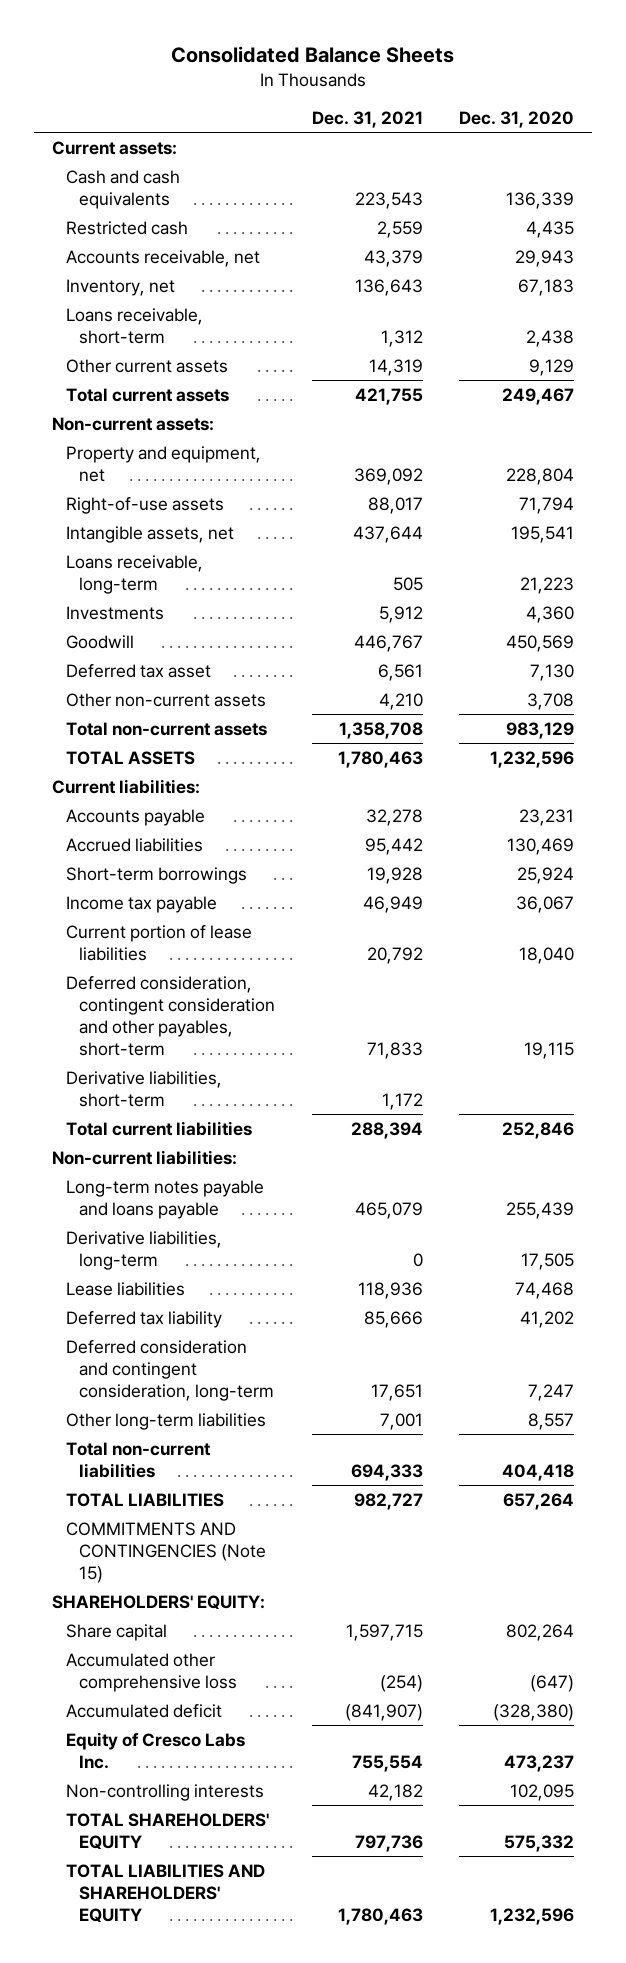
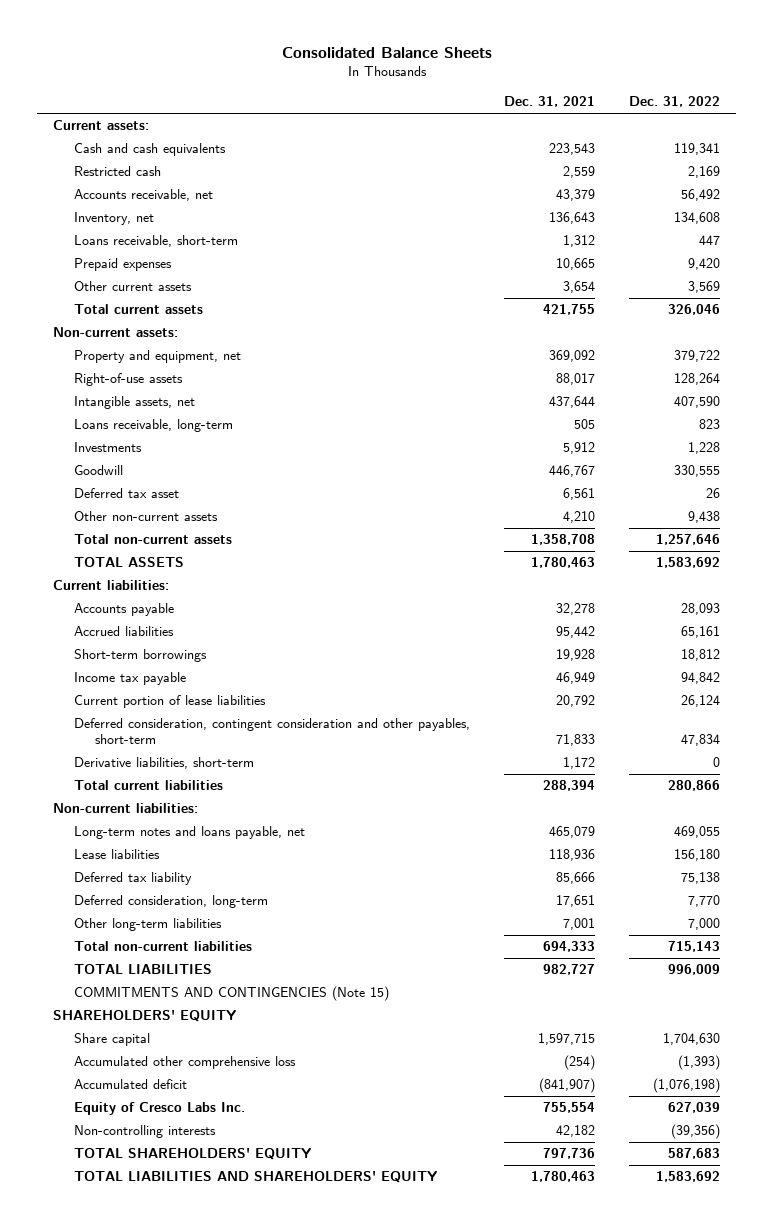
[458,110,574,128] Dec. 31, 2020 -> none
none -> [628,96,720,108] Dec. 31, 2022
none -> [74,258,173,272] Prepaid expenses
[368,358,423,376] 14,319 -> [562,281,595,294] 3,654
[65,1230,222,1270] Derivative liabilities, long-term -> none
[65,1179,264,1219] Long-term notes payable and loans payable -> [74,826,306,840] Long-term notes and loans payable, net
[65,1339,275,1402] Deferred consideration and contingent consideration, long-term -> [74,895,269,909] Deferred consideration, long-term
[52,1594,266,1610] SHAREHOLDERS' EQUITY: -> [53,1010,237,1023] SHAREHOLDERS' EQUITY

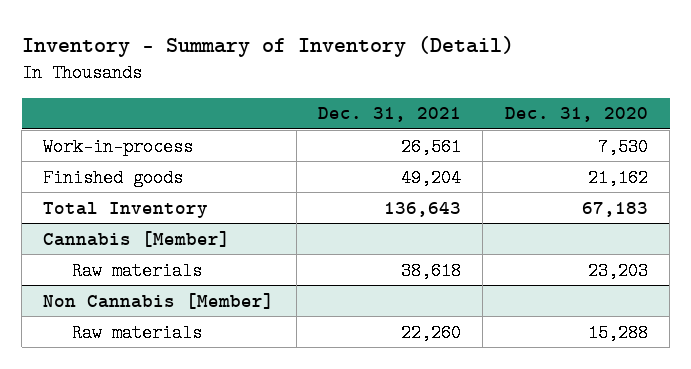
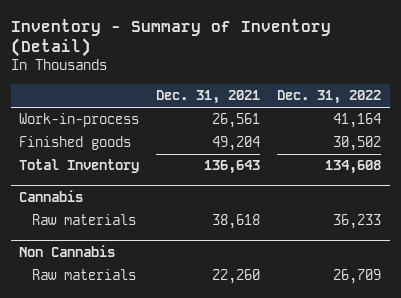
[504,107,648,123] Dec. 31, 2020 -> none
none -> [277,90,382,105] Dec. 31, 2022
[43,230,231,247] Cannabis [Member] -> [19,189,84,202] Cannabis
[43,292,275,309] Non Cannabis [Member] -> [19,244,116,257] Non Cannabis

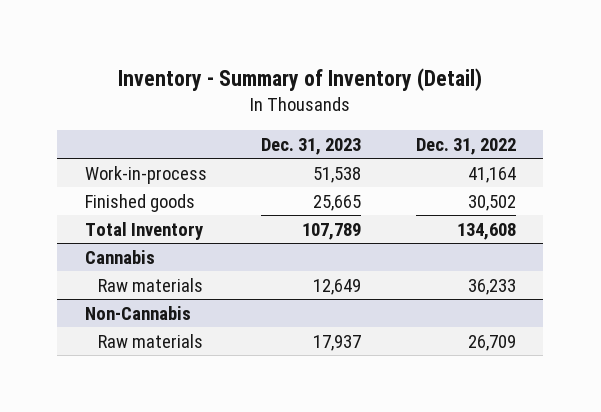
[156,90,261,105] Dec. 31, 2021 -> none
none -> [261,137,362,155] Dec. 31, 2023
[19,244,116,257] Non Cannabis -> [84,305,191,320] Non-Cannabis

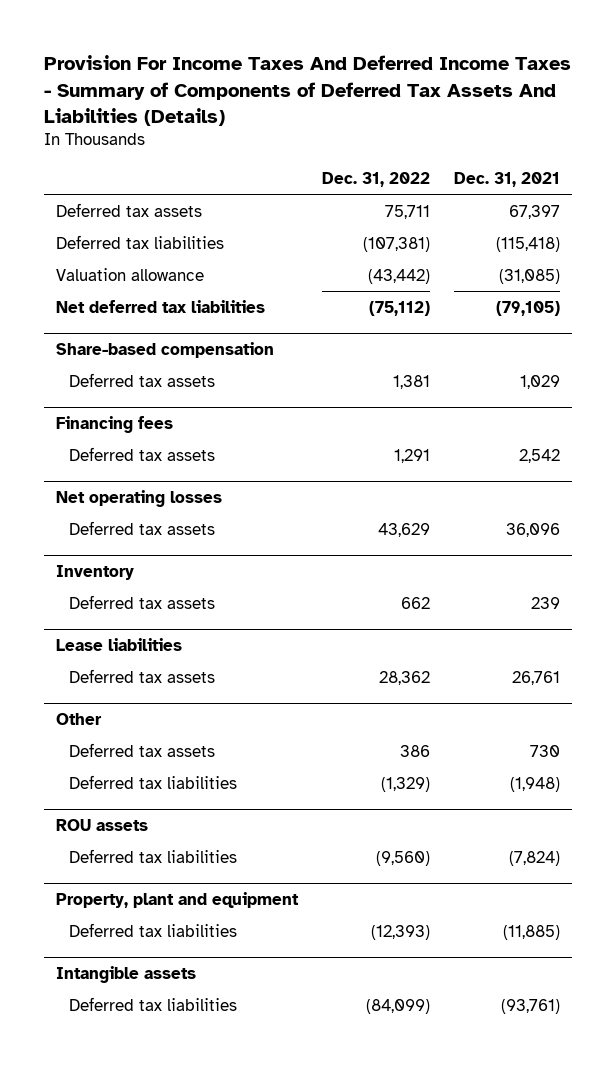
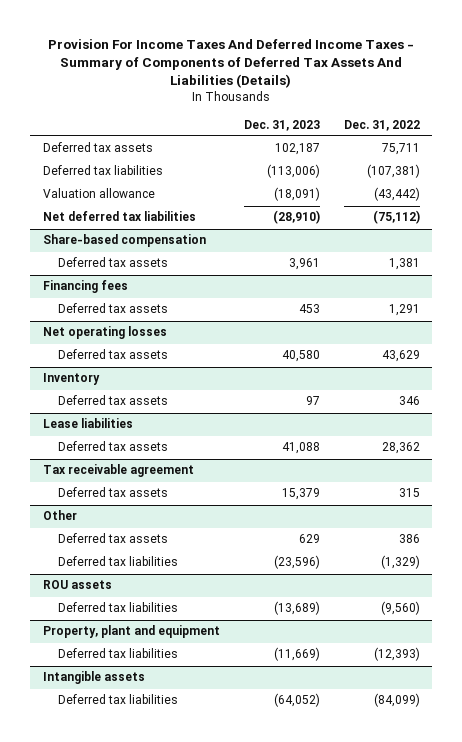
[454,171,561,187] Dec. 31, 2021 -> none
none -> [243,119,320,131] Dec. 31, 2023
[401,596,431,609] 662 -> [398,396,420,406] 346
none -> [42,464,194,478] Tax receivable agreement
none -> [58,487,169,498] Deferred tax assets

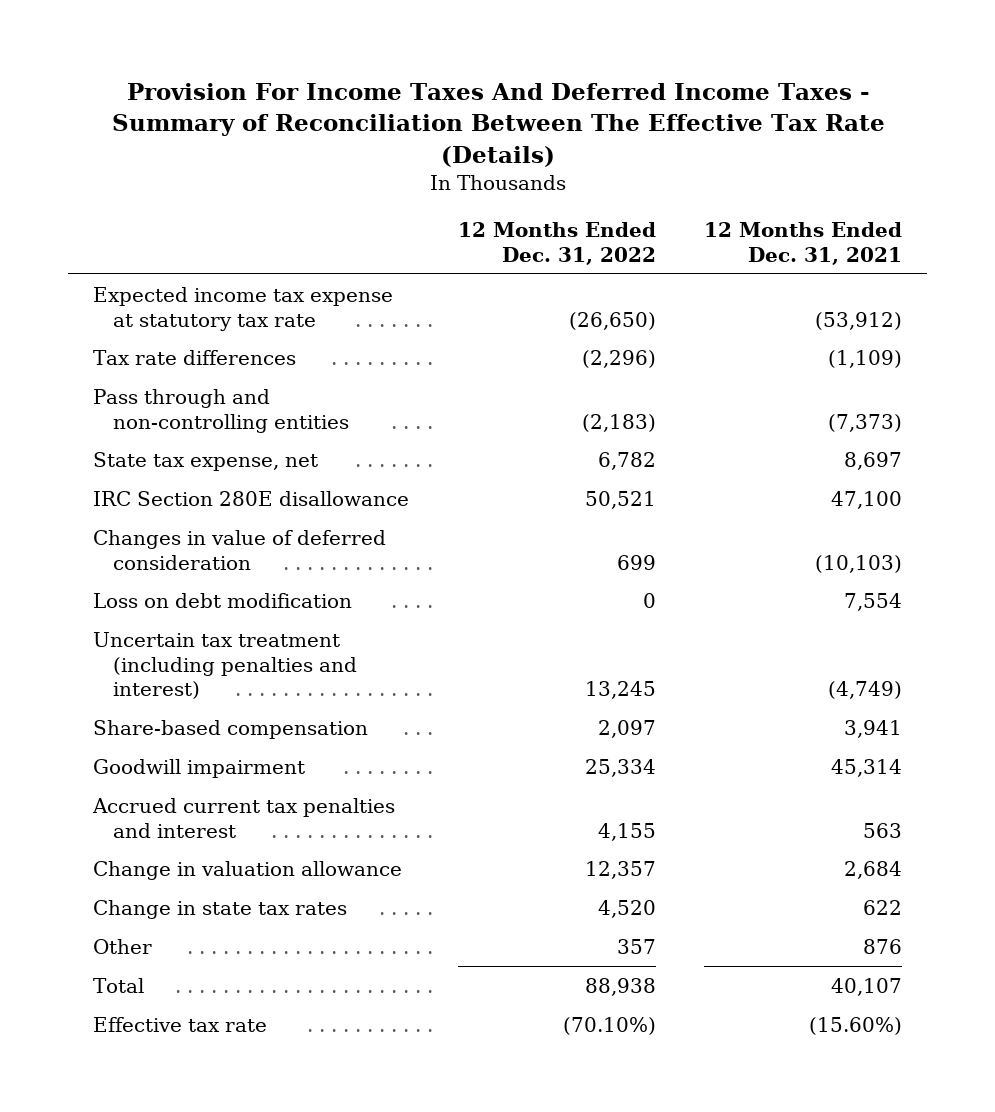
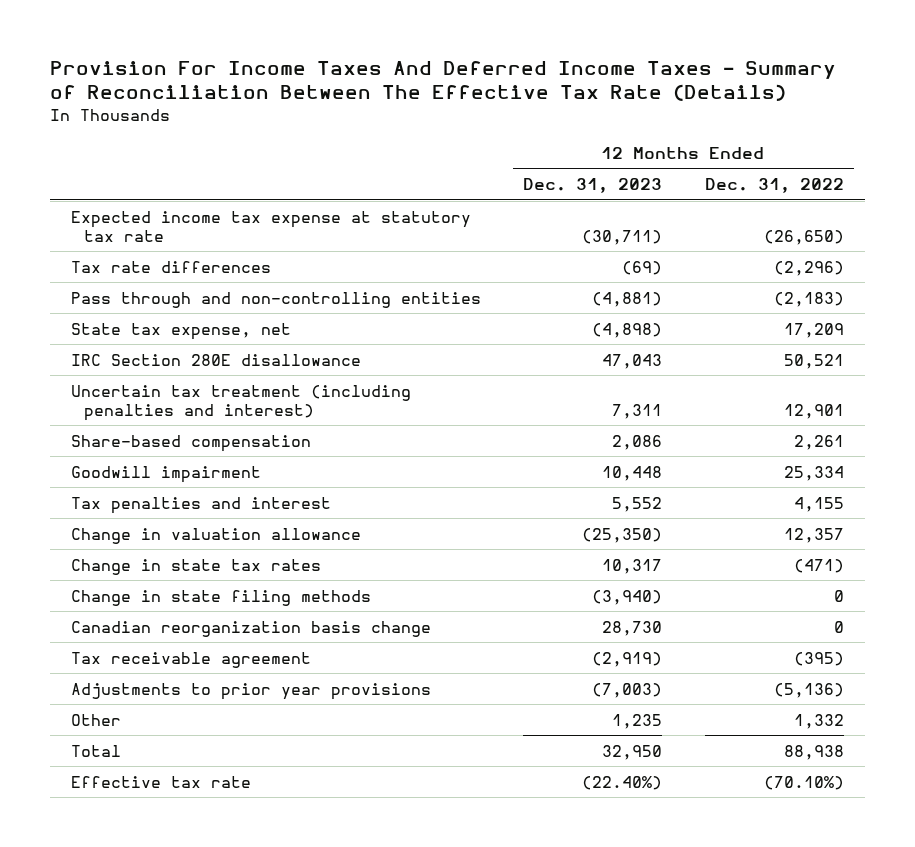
[704,221,903,265] 12 Months Ended Dec. 31, 2021 -> none
none -> [523,178,663,194] Dec. 31, 2023
[597,451,656,470] 6,782 -> [783,322,844,338] 17,209
[92,529,386,570] Changes in value of deferred consideration -> none
[92,592,352,608] Loss on debt modification -> none
[584,681,656,700] 13,245 -> [783,403,844,419] 12,901
[597,719,656,738] 2,097 -> [793,434,844,450] 2,261
[91,797,395,838] Accrued current tax penalties and interest -> [71,496,332,514] Tax penalties and interest
[597,899,656,918] 4,520 -> [793,558,844,573] (471)
none -> [71,589,372,606] Change in state filing methods
none -> [71,620,432,637] Canadian reorganization basis change
none -> [71,651,312,668] Tax receivable agreement
none -> [71,682,432,700] Adjustments to prior year provisions
[616,938,656,954] 357 -> [793,713,844,729] 1,332

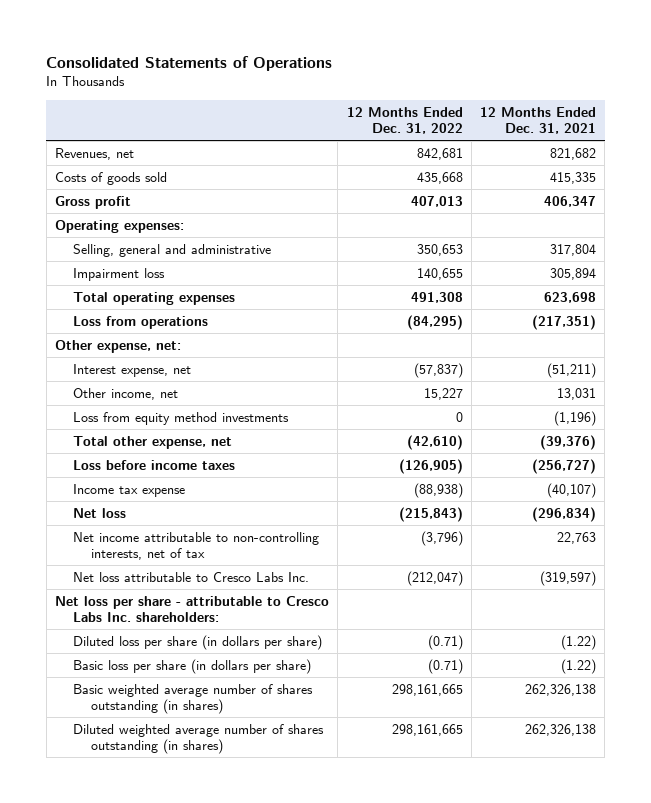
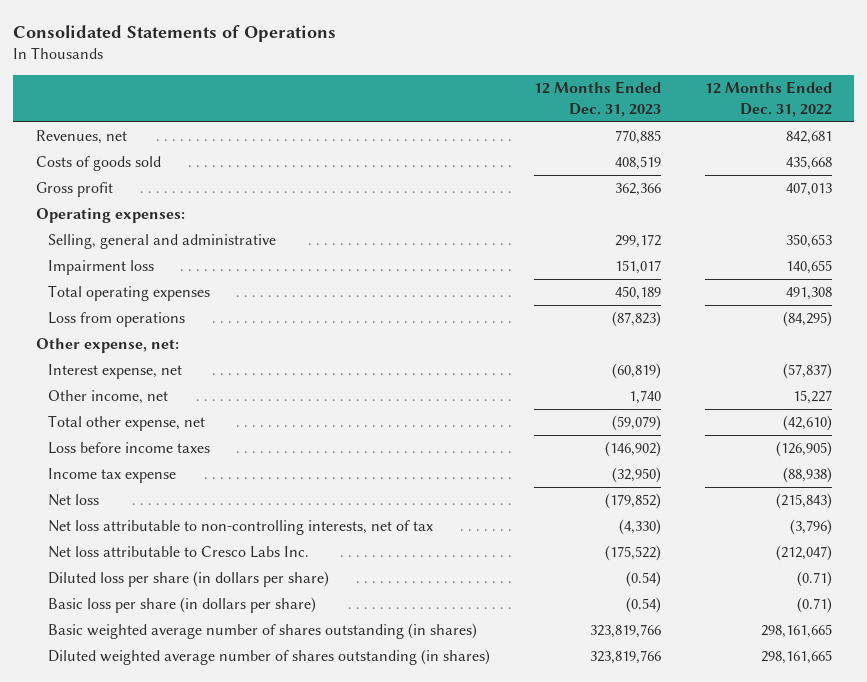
[480,106,597,135] 12 Months Ended Dec. 31, 2021 -> none
none -> [533,81,661,117] 12 Months Ended Dec. 31, 2023
[72,411,289,425] Loss from equity method investments -> none
[72,531,319,560] Net income attributable to non-controlling interests, net of tax -> [47,520,433,536] Net loss attributable to non-controlling interests, net of tax
[54,595,329,622] Net loss per share - attributable to Cresco Labs Inc. shareholders: -> none

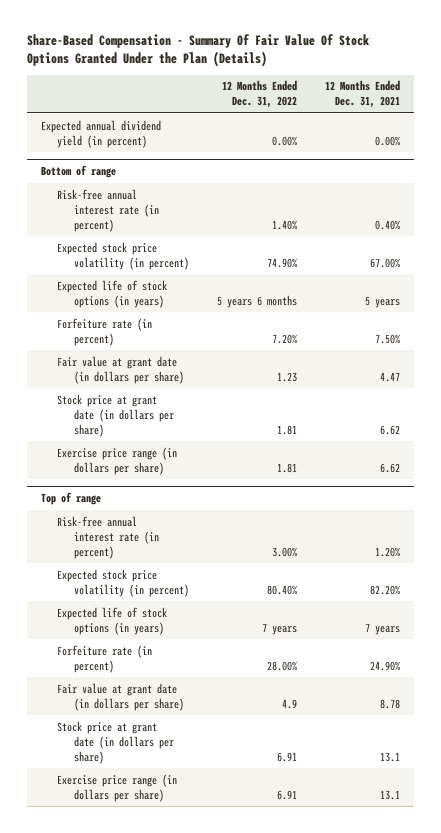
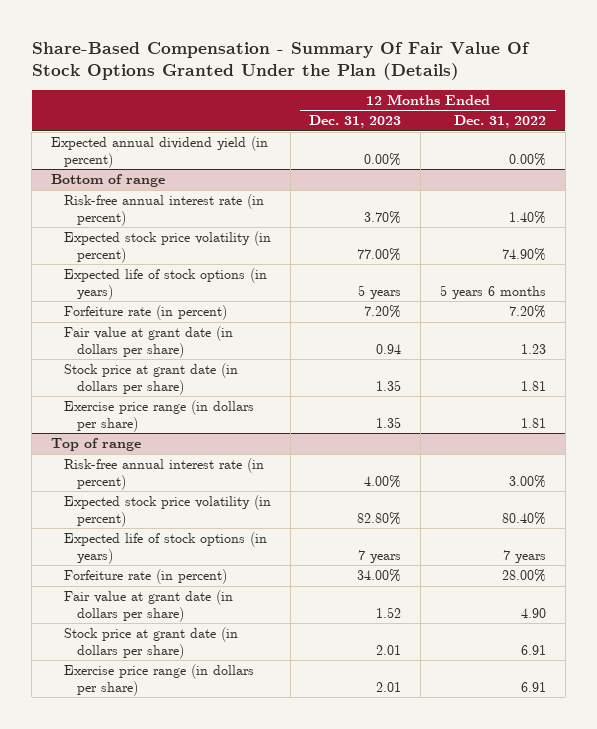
[324,80,400,109] 12 Months Ended Dec. 31, 2021 -> none
none -> [309,115,402,129] Dec. 31, 2023
[281,698,297,709] 4.9 -> [520,607,546,618] 4.90

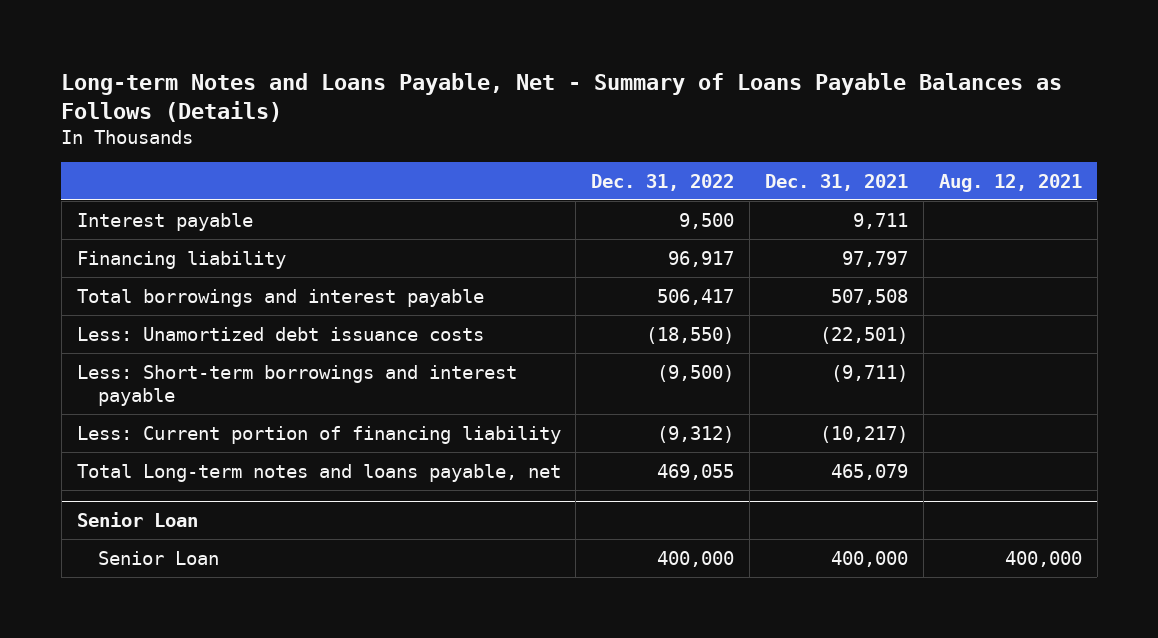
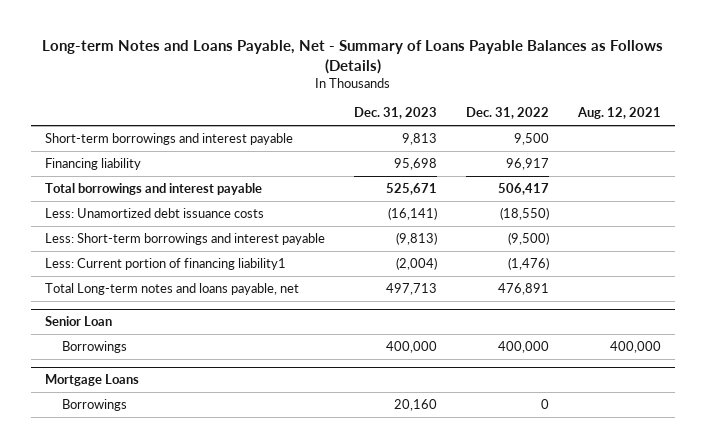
[764,173,908,191] Dec. 31, 2021 -> none
none -> [354,107,438,120] Dec. 31, 2023
[76,212,253,231] Interest payable -> none
none -> [45,132,294,145] Short-term borrowings and interest payable
[76,425,561,444] Less: Current portion of financing liability -> [45,257,287,270] Less: Current portion of financing liability1
[657,425,735,443] (9,312) -> [507,256,549,270] (1,476)
[657,463,735,480] 469,055 -> [497,282,549,295] 476,891
[97,550,219,565] Senior Loan -> [62,340,128,353] Borrowings
none -> [45,374,140,387] Mortgage Loans
none -> [62,398,128,411] Borrowings

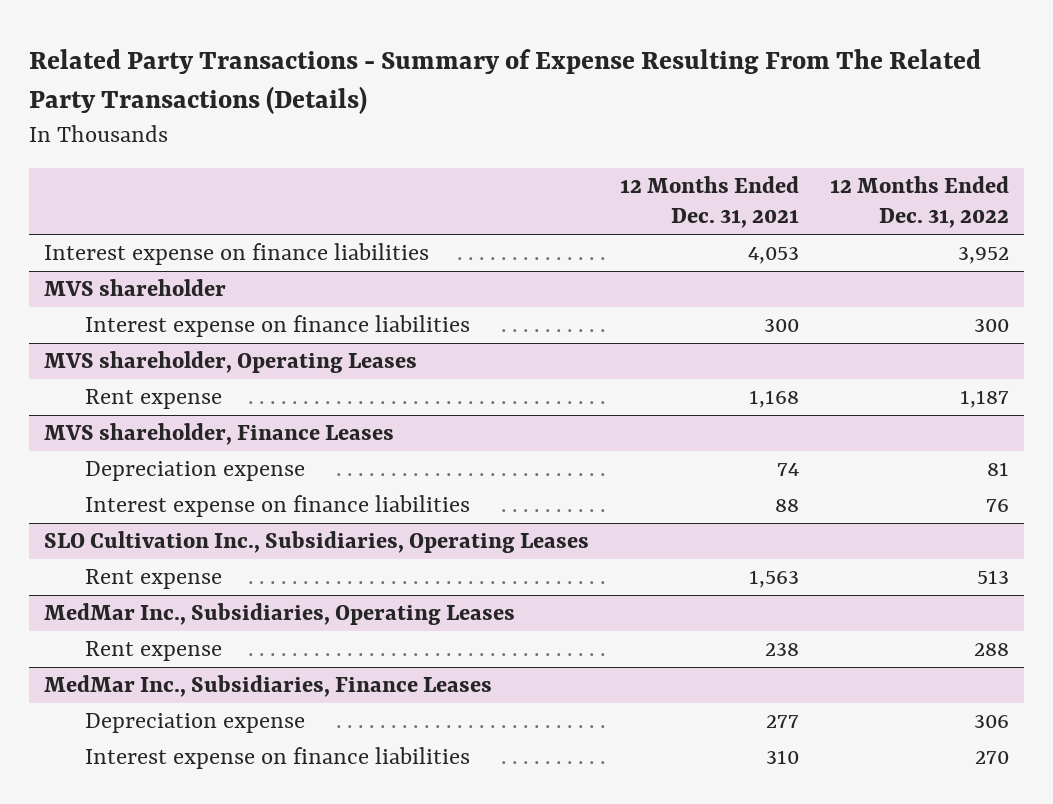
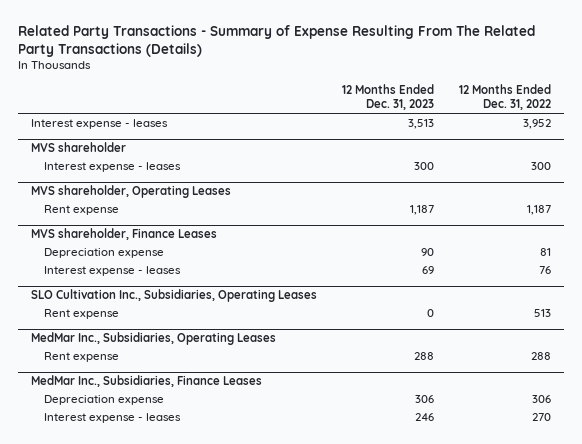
[620,176,800,229] 12 Months Ended Dec. 31, 2021 -> none
none -> [341,84,434,111] 12 Months Ended Dec. 31, 2023
[44,243,430,266] Interest expense on finance liabilities -> [30,119,168,130] Interest expense - leases
[84,315,470,338] Interest expense on finance liabilities -> [44,162,182,173] Interest expense - leases
[84,495,470,518] Interest expense on finance liabilities -> [44,266,182,277] Interest expense - leases
[84,747,470,770] Interest expense on finance liabilities -> [44,413,182,424] Interest expense - leases

